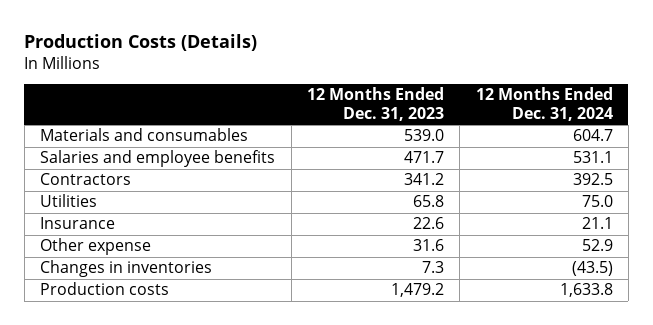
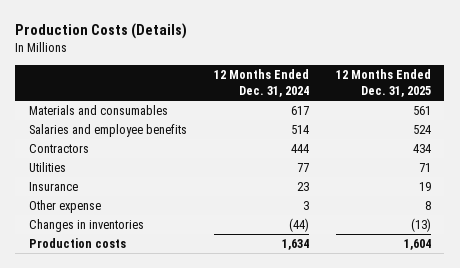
[306,87,444,121] 12 Months Ended Dec. 31, 2023 -> none
none -> [335,68,431,97] 12 Months Ended Dec. 31, 2025
[572,129,613,142] 604.7 -> [290,106,309,116] 617
[572,151,613,164] 531.1 -> [290,125,309,135] 514
[572,173,613,186] 392.5 -> [290,144,309,154] 444
[581,195,613,208] 75.0 -> [296,163,309,173] 77
[581,217,613,230] 21.1 -> [296,182,309,192] 23
[581,239,613,252] 52.9 -> [302,201,309,211] 3
[571,261,613,277] (43.5) -> [288,218,309,233] (44)
[559,283,613,298] 1,633.8 -> [281,239,309,251] 1,634

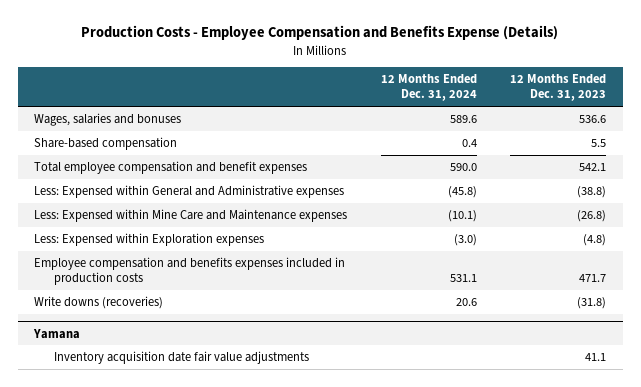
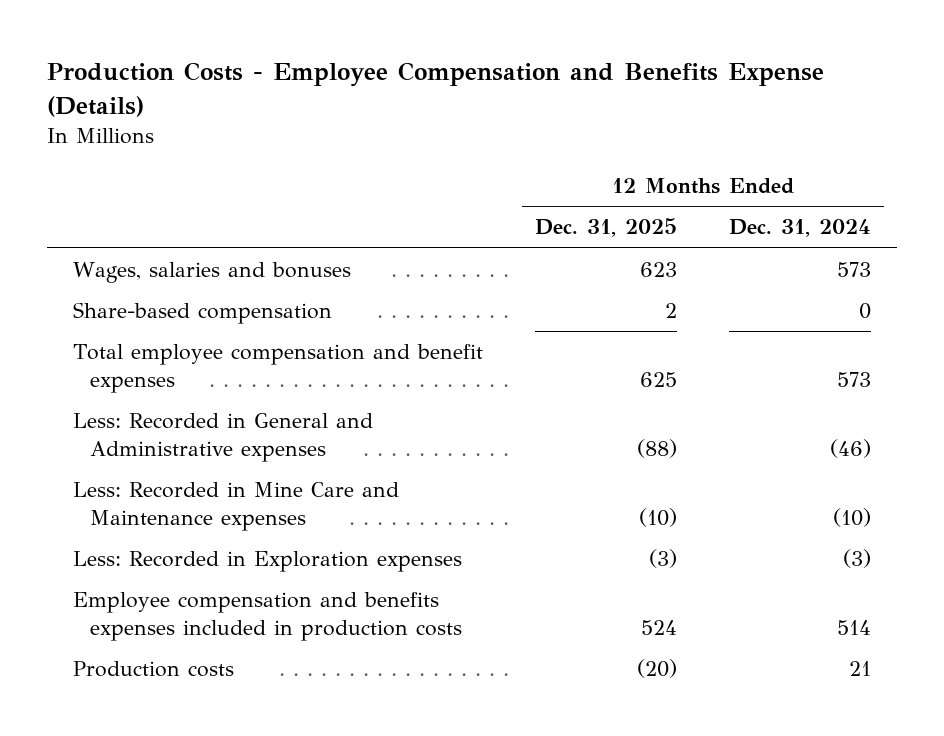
[510,74,607,102] 12 Months Ended Dec. 31, 2023 -> none
none -> [534,218,677,238] Dec. 31, 2025
[34,296,164,310] Write downs (recoveries) -> none
[33,328,81,339] Yamana -> none
[54,351,310,365] Inventory acquisition date fair value adjustments -> none
[449,115,477,124] 589.6 -> [836,262,871,278] 573
[461,139,477,148] 0.4 -> [858,303,871,320] 0
[449,163,477,172] 590.0 -> [836,371,871,387] 573
[34,185,345,199] Less: Expensed within General and Administrative expenses -> [72,413,373,462] Less: Recorded in General and Administrative expenses
[447,186,477,199] (45.8) -> [829,438,871,458] (46)
[34,209,348,223] Less: Expensed within Mine Care and Maintenance expenses -> [72,482,399,531] Less: Recorded in Mine Care and Maintenance expenses
[447,210,477,223] (10.1) -> [832,507,871,527] (10)
[34,233,265,247] Less: Expensed within Exploration expenses -> [72,551,462,573] Less: Recorded in Exploration expenses
[453,234,477,247] (3.0) -> [842,549,871,569] (3)
[449,273,477,282] 531.1 -> [836,619,871,635] 514
none -> [72,661,234,678] Production costs

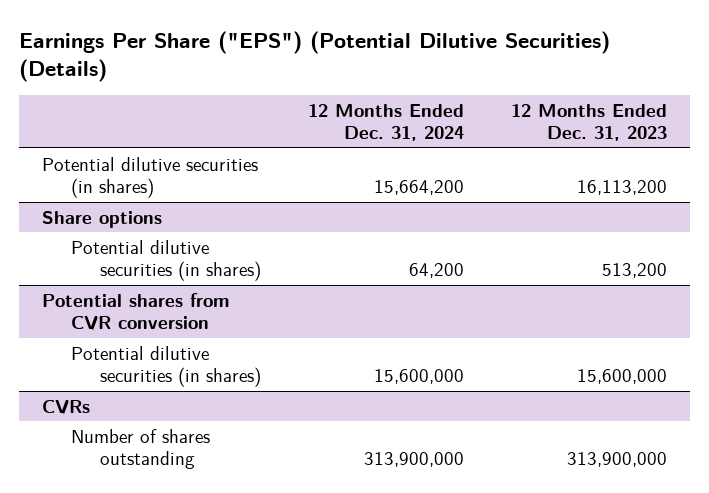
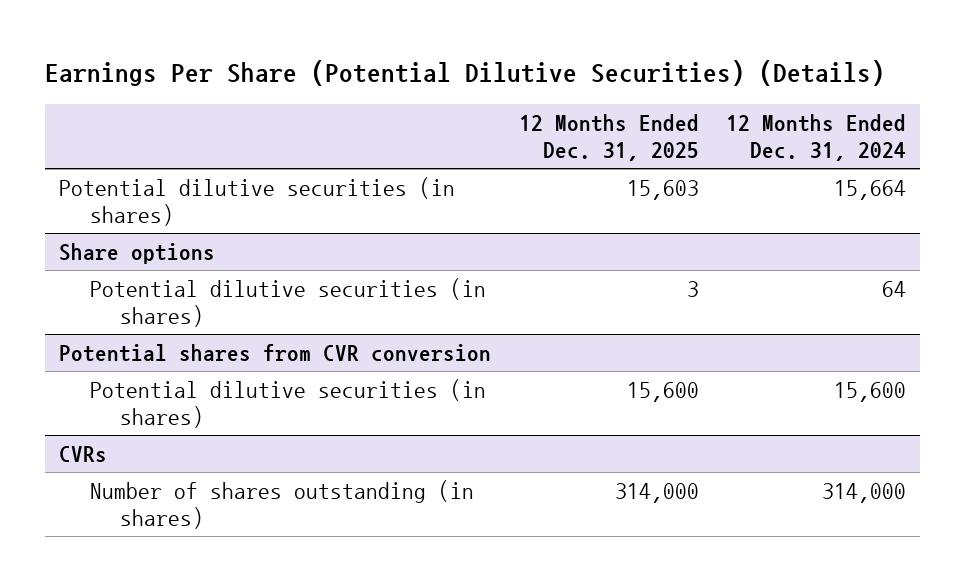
[18,30,610,83] Earnings Per Share ("EPS") (Potential Dilutive Securities) (Details) -> [45,60,886,87] Earnings Per Share (Potential Dilutive Securities) (Details)
[510,103,667,142] 12 Months Ended Dec. 31, 2023 -> none
none -> [518,114,699,161] 12 Months Ended Dec. 31, 2025
[373,180,464,196] 15,664,200 -> [834,180,907,201] 15,664
[408,263,464,279] 64,200 -> [882,281,907,298] 64
[373,369,464,385] 15,600,000 -> [834,382,907,403] 15,600
[71,428,211,470] Number of shares outstanding -> [89,480,474,529] Number of shares outstanding (in shares)
[363,452,464,468] 313,900,000 -> [822,483,907,504] 314,000

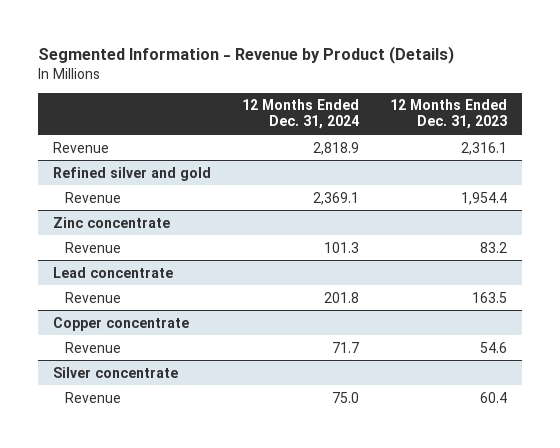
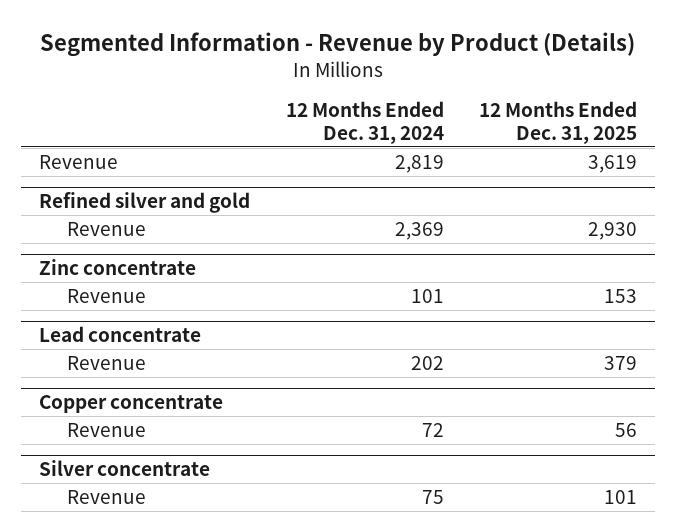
[389,99,507,130] 12 Months Ended Dec. 31, 2023 -> none
none -> [479,100,638,144] 12 Months Ended Dec. 31, 2025
[313,141,360,155] 2,818.9 -> [394,154,444,173] 2,819
[313,191,360,205] 2,369.1 -> [394,221,444,240] 2,369
[324,241,360,253] 101.3 -> [410,288,444,303] 101
[324,291,360,303] 201.8 -> [410,355,444,370] 202
[332,341,360,353] 71.7 -> [421,422,444,437] 72
[332,391,360,403] 75.0 -> [421,489,444,504] 75

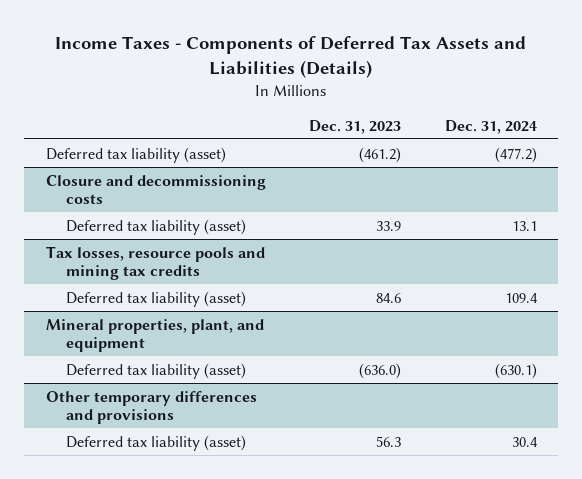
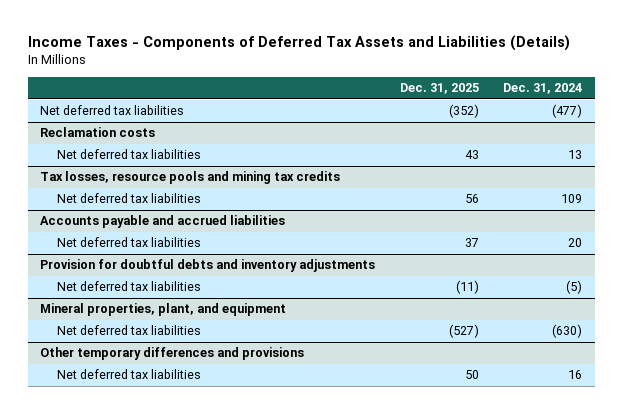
[309,119,402,134] Dec. 31, 2023 -> none
none -> [399,82,479,94] Dec. 31, 2025
[45,146,226,163] Deferred tax liability (asset) -> [40,105,185,116] Net deferred tax liabilities
[494,146,537,163] (477.2) -> [552,104,583,119] (477)
[45,174,266,205] Closure and decommissioning costs -> [40,127,156,138] Reclamation costs
[66,218,247,235] Deferred tax liability (asset) -> [56,149,201,160] Net deferred tax liabilities
[511,220,537,231] 13.1 -> [568,150,583,160] 13
[66,290,247,307] Deferred tax liability (asset) -> [56,193,201,204] Net deferred tax liabilities
[504,292,538,303] 109.4 -> [561,194,583,204] 109
none -> [40,215,286,229] Accounts payable and accrued liabilities
none -> [56,237,201,248] Net deferred tax liabilities
none -> [40,259,376,273] Provision for doubtful debts and inventory adjustments
none -> [56,281,201,292] Net deferred tax liabilities
[66,362,247,379] Deferred tax liability (asset) -> [56,325,201,336] Net deferred tax liabilities
[494,362,537,379] (630.1) -> [552,324,583,339] (630)
[66,434,247,451] Deferred tax liability (asset) -> [56,369,201,380] Net deferred tax liabilities
[511,436,538,447] 30.4 -> [568,370,583,380] 16

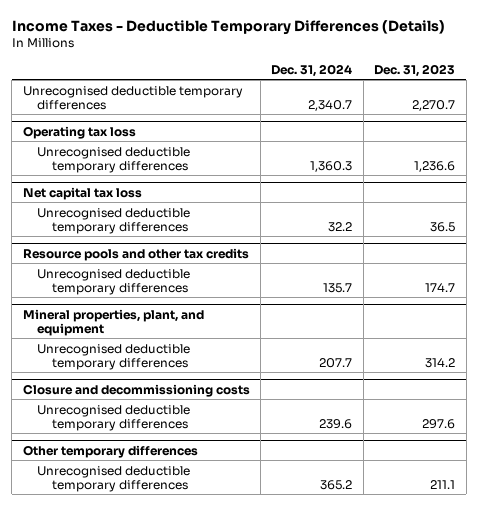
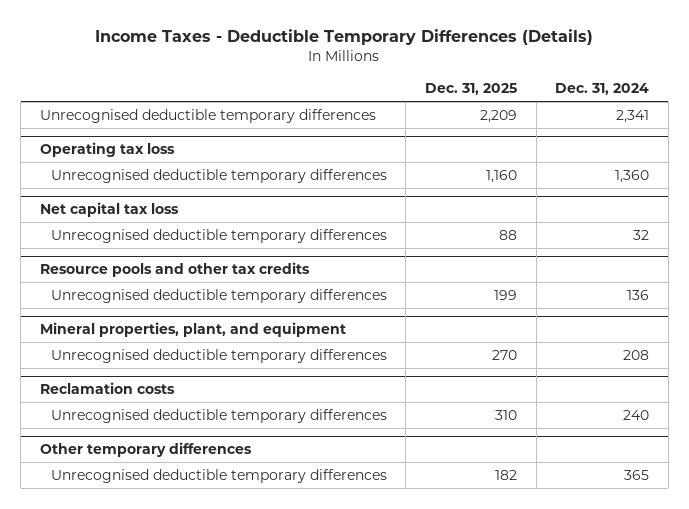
[374,63,456,77] Dec. 31, 2023 -> none
none -> [424,82,517,95] Dec. 31, 2025
[308,99,353,111] 2,340.7 -> [616,109,650,123] 2,341
[310,160,353,172] 1,360.3 -> [615,169,650,183] 1,360
[328,221,353,232] 32.2 -> [633,229,650,240] 32
[323,282,353,293] 135.7 -> [627,289,650,300] 136
[319,357,353,368] 207.7 -> [623,349,650,360] 208
[22,383,250,397] Closure and decommissioning costs -> [39,382,175,395] Reclamation costs
[319,418,353,429] 239.6 -> [623,409,650,420] 240
[320,479,353,490] 365.2 -> [624,469,650,480] 365

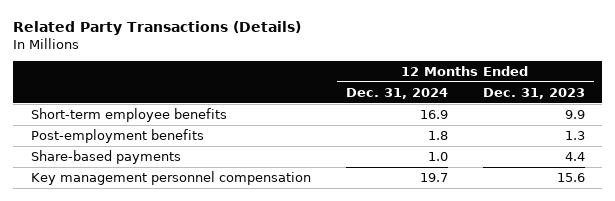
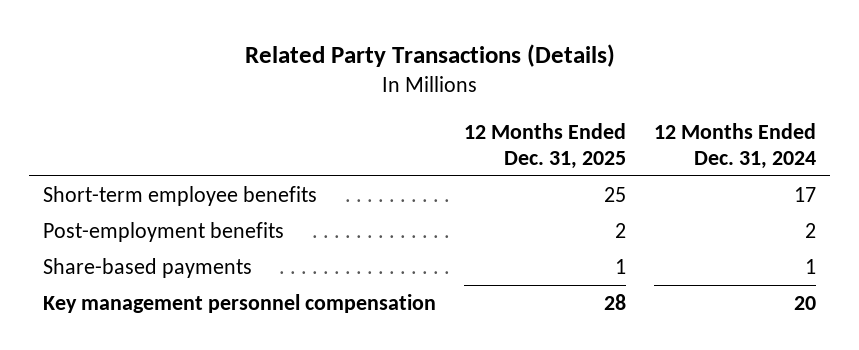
[482,87,585,99] Dec. 31, 2023 -> none
none -> [464,123,627,169] 12 Months Ended Dec. 31, 2025
[419,109,448,119] 16.9 -> [793,187,816,203] 17
[427,130,448,140] 1.8 -> [804,223,816,239] 2
[427,151,448,161] 1.0 -> [804,259,816,275] 1
[419,172,448,182] 19.7 -> [793,296,816,311] 20

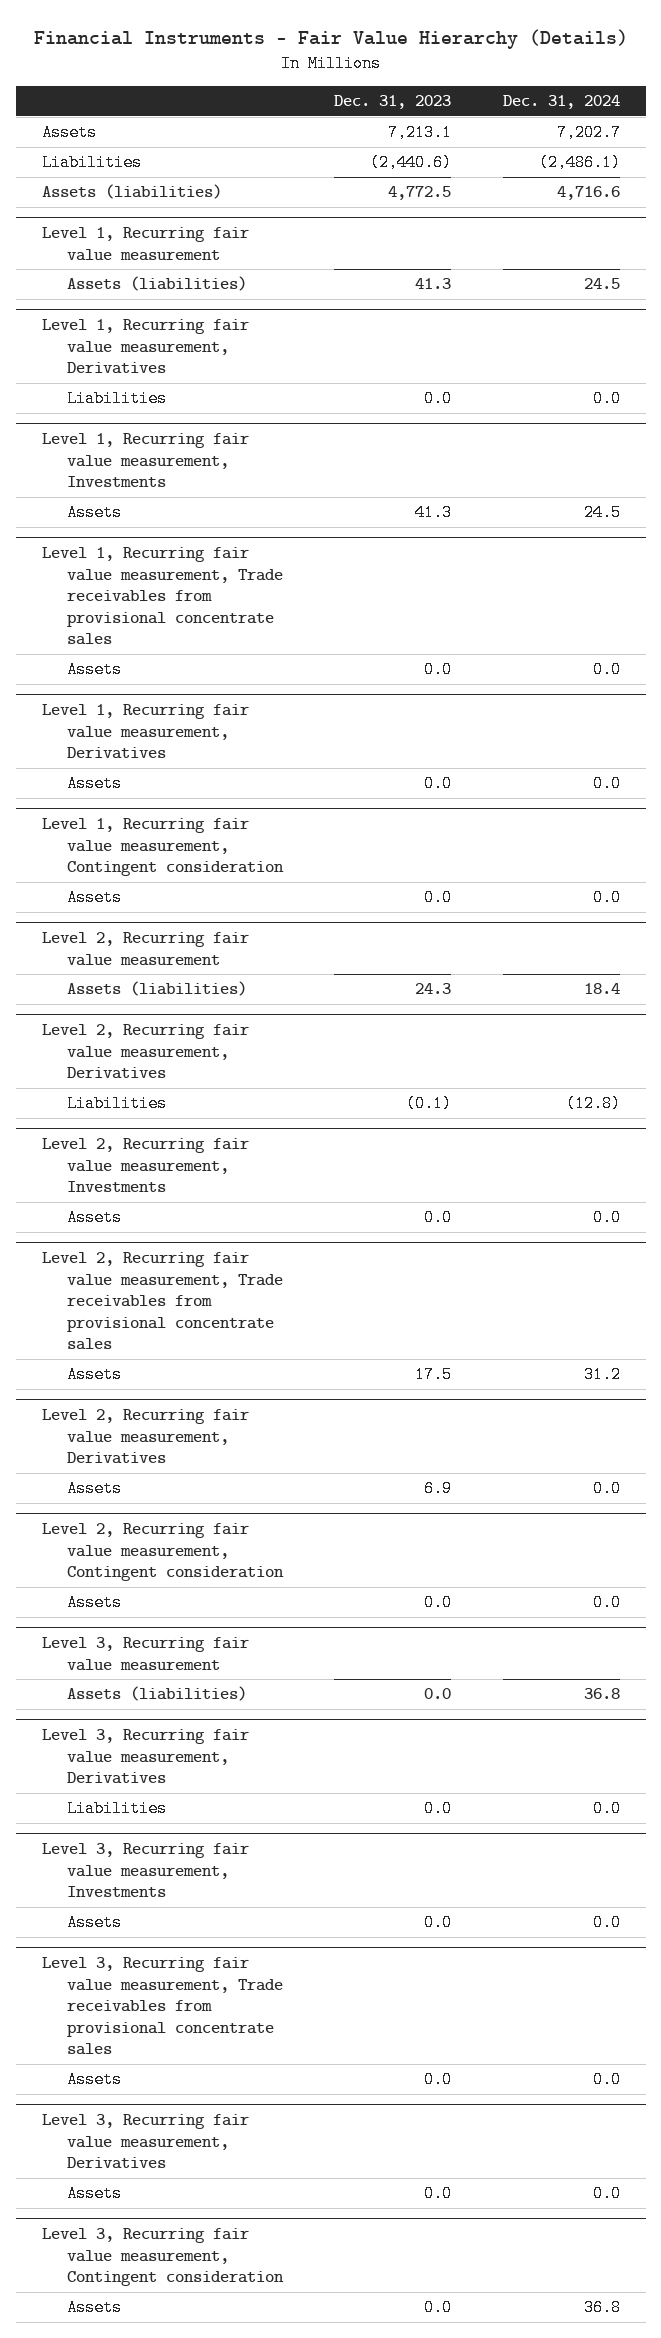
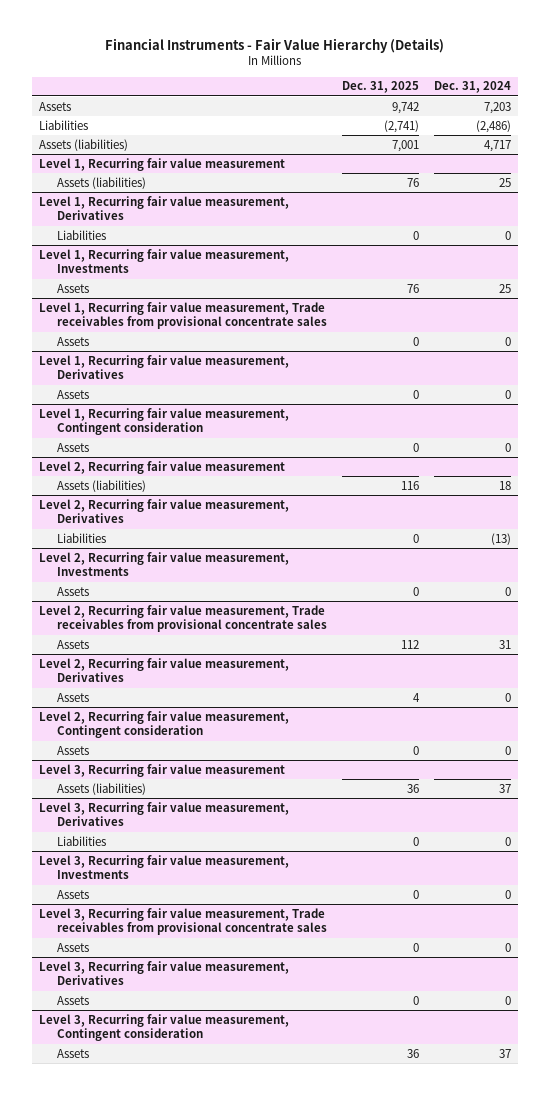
[334,95,452,110] Dec. 31, 2023 -> none
none -> [341,81,419,94] Dec. 31, 2025
[556,124,621,142] 7,202.7 -> [483,101,511,114] 7,203
[538,154,621,172] (2,486.1) -> [475,119,511,133] (2,486)
[556,186,620,201] 4,716.6 -> [483,139,511,152] 4,717
[583,278,620,290] 24.5 -> [498,177,511,187] 25
[592,390,621,408] 0.0 -> [504,230,511,240] 0
[583,504,621,522] 24.5 -> [498,283,511,293] 25
[592,661,621,679] 0.0 -> [504,336,511,346] 0
[592,775,621,793] 0.0 -> [504,389,511,399] 0
[592,889,621,907] 0.0 -> [504,442,511,452] 0
[583,983,620,995] 18.4 -> [498,480,511,490] 18
[565,1095,621,1113] (12.8) -> [490,532,511,545] (13)
[592,1209,621,1227] 0.0 -> [504,586,511,596] 0
[583,1366,621,1384] 31.2 -> [498,639,511,649] 31
[592,1480,621,1498] 0.0 -> [504,692,511,702] 0
[592,1594,621,1612] 0.0 -> [504,745,511,755] 0
[583,1688,620,1700] 36.8 -> [498,783,511,793] 37
[592,1800,621,1818] 0.0 -> [504,836,511,846] 0
[592,1914,621,1932] 0.0 -> [504,889,511,899] 0
[592,2071,621,2089] 0.0 -> [504,942,511,952] 0
[592,2185,621,2203] 0.0 -> [504,995,511,1005] 0
[583,2299,621,2317] 36.8 -> [498,1048,511,1058] 37

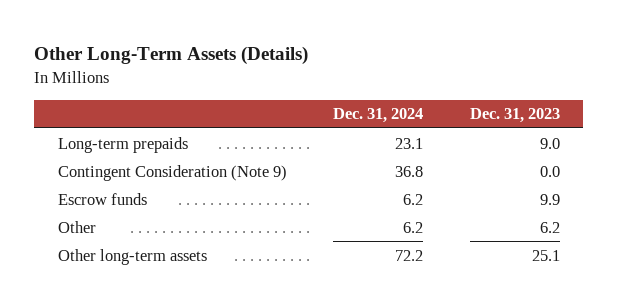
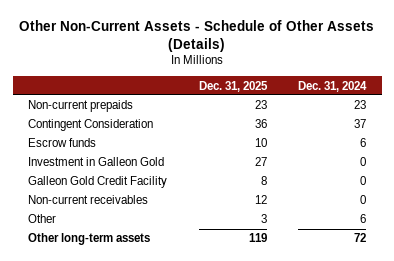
[34,46,309,66] Other Long-Term Assets (Details) -> [19,19,375,52] Other Non-Current Assets - Schedule of Other Assets (Details)
[470,108,561,124] Dec. 31, 2023 -> none
none -> [198,80,268,92] Dec. 31, 2025
[57,136,188,153] Long-term prepaids -> [28,100,134,113] Non-current prepaids
[395,137,424,149] 23.1 -> [354,100,367,110] 23
[57,164,287,181] Contingent Consideration (Note 9) -> [28,119,154,132] Contingent Consideration
[395,165,424,177] 36.8 -> [354,119,367,129] 37
[403,193,424,205] 6.2 -> [360,138,367,148] 6
none -> [28,157,165,167] Investment in Galleon Gold
none -> [28,176,168,189] Galleon Gold Credit Facility
none -> [28,195,149,205] Non-current receivables
[403,221,424,233] 6.2 -> [360,214,367,224] 6
[395,249,424,261] 72.2 -> [354,233,367,243] 72

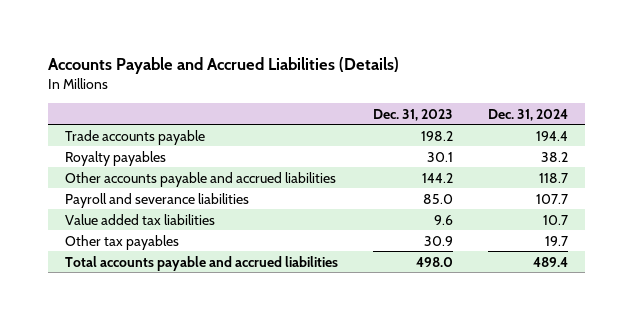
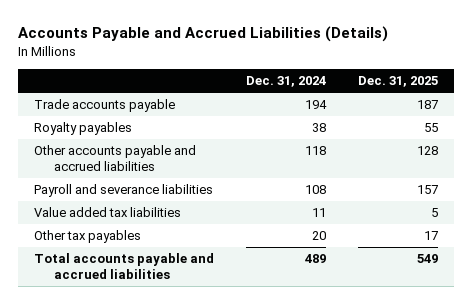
[372,108,453,121] Dec. 31, 2023 -> none
none -> [357,76,438,88] Dec. 31, 2025
[535,130,568,141] 194.4 -> [304,100,327,110] 194
[540,151,568,162] 38.2 -> [311,123,326,133] 38
[538,172,568,183] 118.7 -> [304,146,326,156] 118
[535,193,568,204] 107.7 -> [304,185,326,195] 108
[542,214,568,225] 10.7 -> [311,208,326,218] 11
[544,235,568,246] 19.7 -> [311,231,326,241] 20
[532,256,568,267] 489.4 -> [304,254,326,264] 489

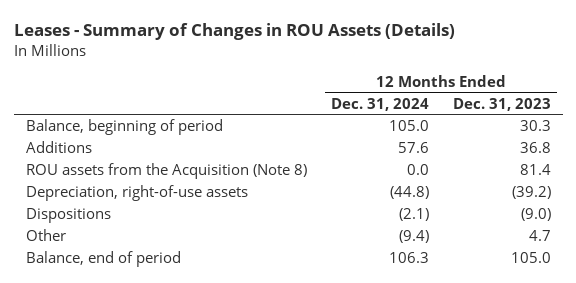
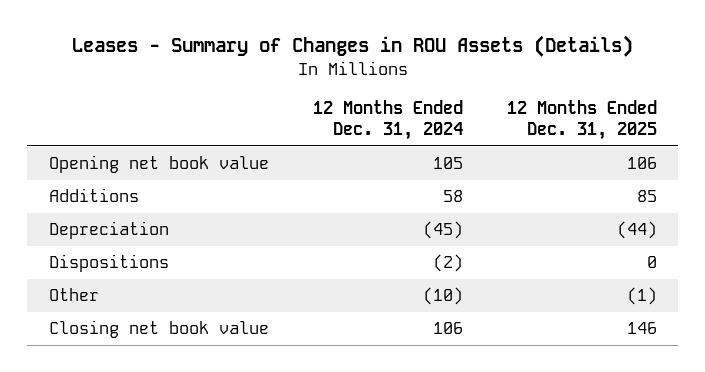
[452,97,551,111] Dec. 31, 2023 -> none
none -> [506,99,657,141] 12 Months Ended Dec. 31, 2025
[25,119,223,136] Balance, beginning of period -> none
[25,163,307,180] ROU assets from the Acquisition (Note 8) -> none
[25,251,181,268] Balance, end of period -> none
none -> [48,155,269,174] Opening net book value
[397,142,429,154] 57.6 -> [442,190,463,203] 58
[25,185,248,202] Depreciation, right-of-use assets -> [48,221,169,240] Depreciation
[389,186,429,200] (44.8) -> [422,221,463,240] (45)
[398,208,429,222] (2.1) -> [432,254,463,273] (2)
[398,230,429,244] (9.4) -> [422,287,463,306] (10)
none -> [48,320,269,339] Closing net book value

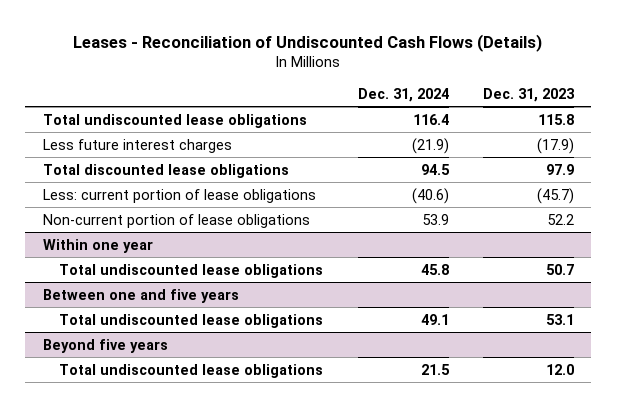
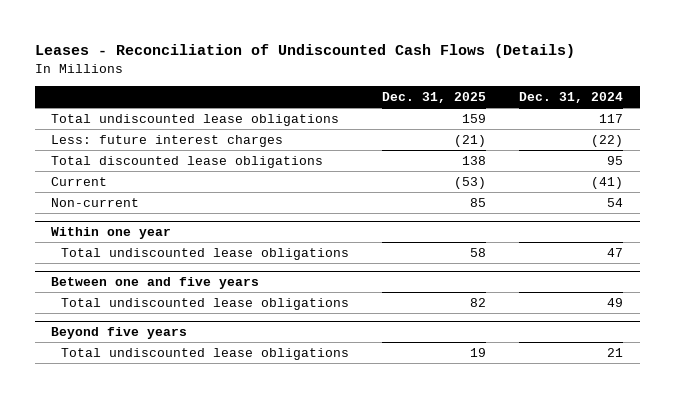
[482,88,575,103] Dec. 31, 2023 -> none
none -> [382,92,487,104] Dec. 31, 2025
[42,188,316,203] Less: current portion of lease obligations -> none
[412,113,449,125] 116.4 -> [599,113,624,123] 117
[42,138,232,153] Less future interest charges -> [51,134,284,147] Less: future interest charges
[411,137,449,154] (21.9) -> [591,134,624,147] (22)
[420,163,450,175] 94.5 -> [607,155,624,165] 95
none -> [51,176,108,186] Current
[42,213,310,228] Non-current portion of lease obligations -> [51,197,140,207] Non-current
[421,213,449,225] 53.9 -> [607,197,624,207] 54
[420,263,449,275] 45.8 -> [607,247,624,257] 47
[420,313,449,325] 49.1 -> [607,297,624,307] 49
[420,363,450,375] 21.5 -> [607,347,624,357] 21

